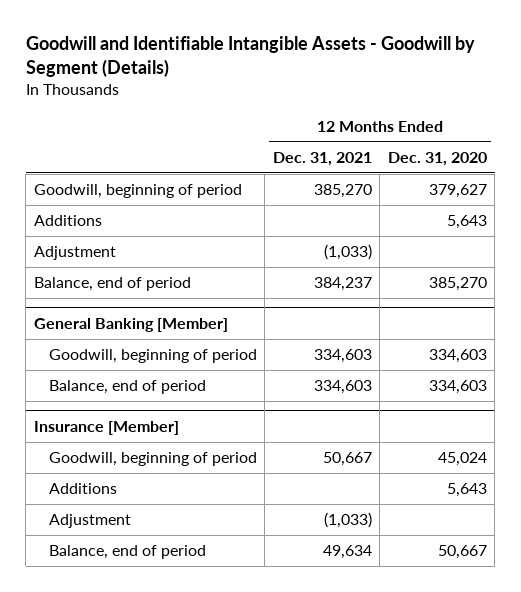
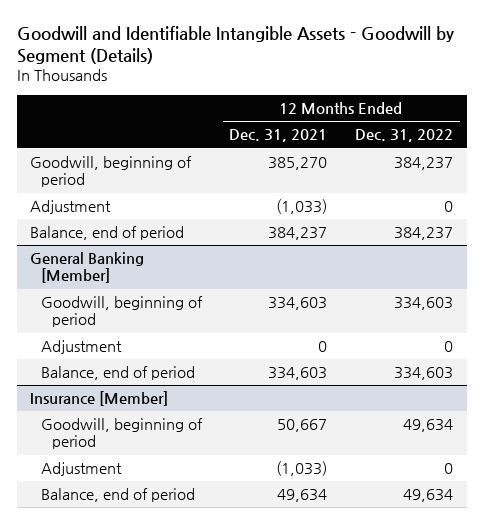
[387,151,487,166] Dec. 31, 2020 -> none
none -> [354,129,453,143] Dec. 31, 2022
[33,215,102,227] Additions -> none
none -> [40,340,122,355] Adjustment
[48,483,117,495] Additions -> none

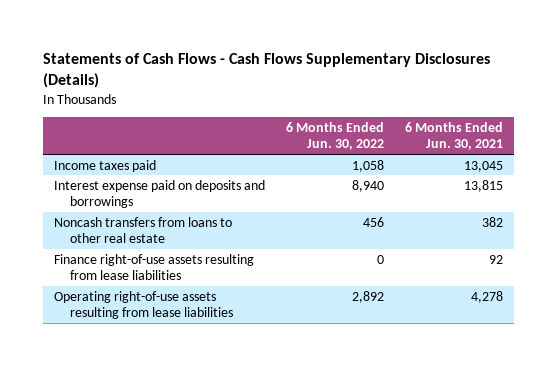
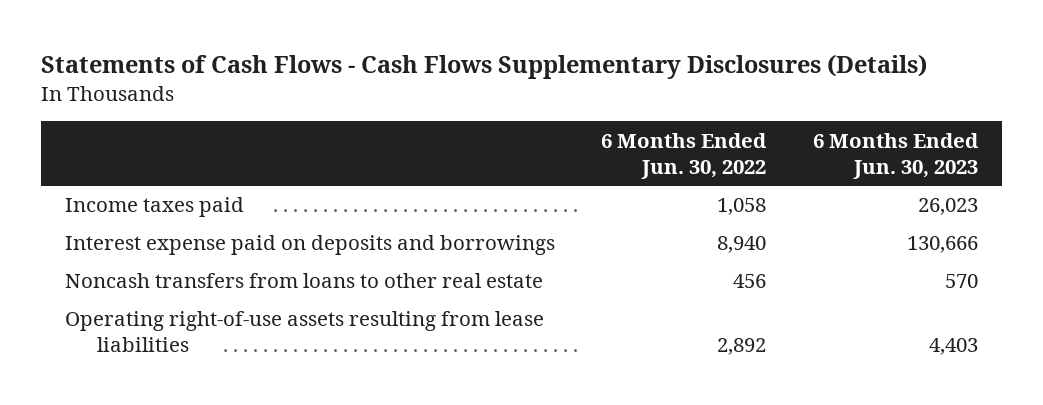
[404,121,503,151] 6 Months Ended Jun. 30, 2021 -> none
none -> [813,132,980,179] 6 Months Ended Jun. 30, 2023
[53,253,254,281] Finance right-of-use assets resulting from lease liabilities -> none

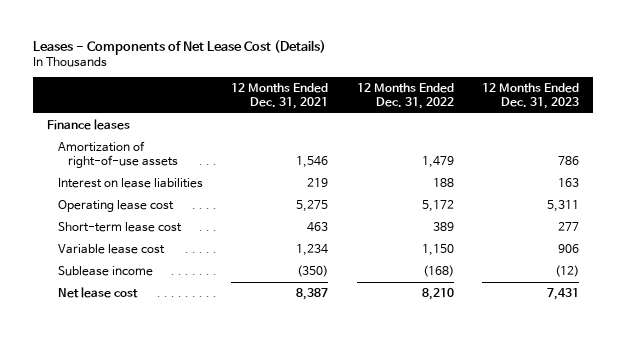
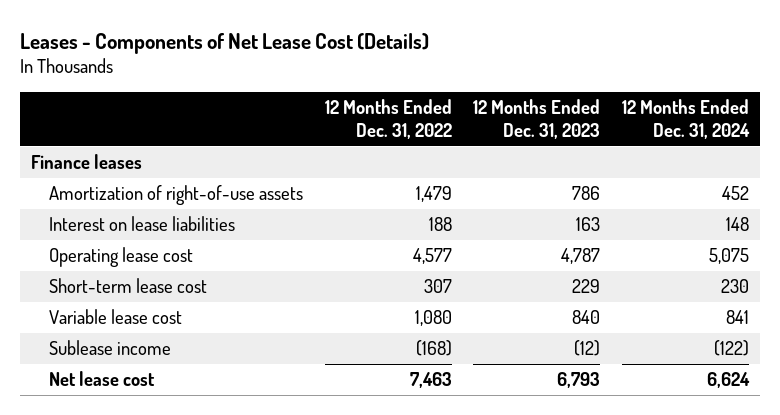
[231,83,329,109] 12 Months Ended Dec. 31, 2021 -> none
none -> [622,98,751,140] 12 Months Ended Dec. 31, 2024
[421,200,454,213] 5,172 -> [412,248,452,265] 4,577
[547,200,580,213] 5,311 -> [561,248,601,265] 4,787
[432,222,454,232] 389 -> [423,279,452,294] 307
[558,222,580,232] 277 -> [572,279,601,294] 229
[421,244,454,257] 1,150 -> [414,310,452,327] 1,080
[558,244,580,254] 906 -> [572,310,601,325] 840
[421,288,454,301] 8,210 -> [409,372,452,389] 7,463
[547,288,580,301] 7,431 -> [557,372,601,389] 6,793

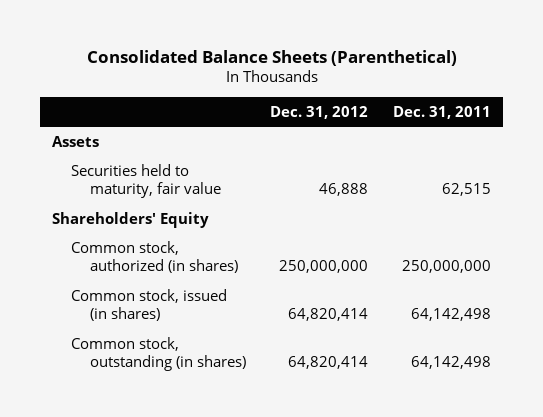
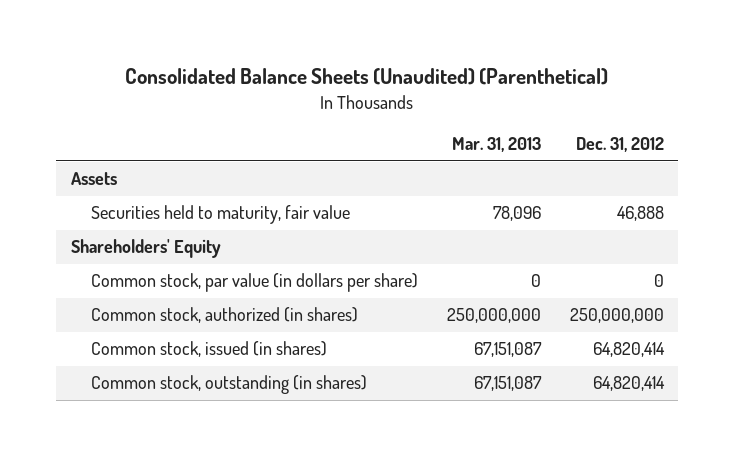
[86,49,457,66] Consolidated Balance Sheets (Parenthetical) -> [125,68,609,86] Consolidated Balance Sheets (Unaudited) (Parenthetical)
[392,105,491,119] Dec. 31, 2011 -> none
none -> [452,137,542,153] Mar. 31, 2013
none -> [91,273,419,293] Common stock, par value (in dollars per share)

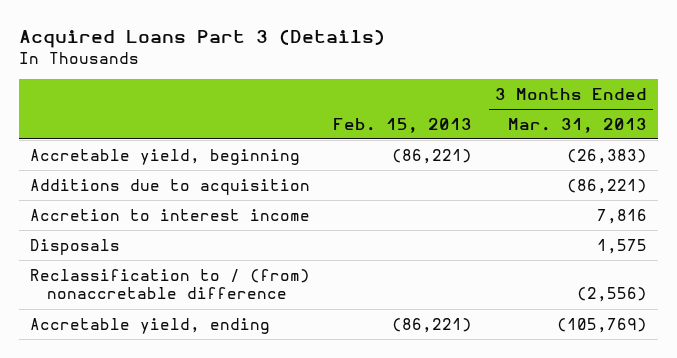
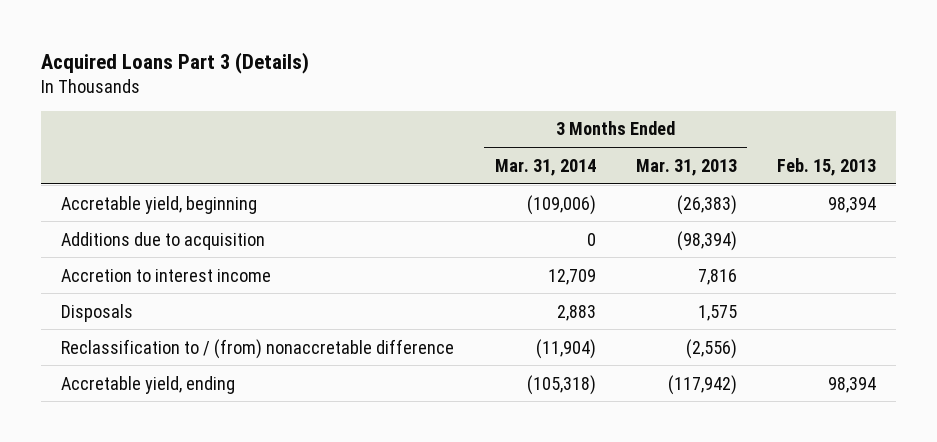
none -> [494,158,596,176] Mar. 31, 2014
[392,148,473,164] (86,221) -> [828,196,877,213] 98,394
[566,178,647,194] (86,221) -> [676,230,737,251] (98,394)
[392,317,473,333] (86,221) -> [828,376,877,393] 98,394
[556,317,647,333] (105,769) -> [667,374,737,395] (117,942)

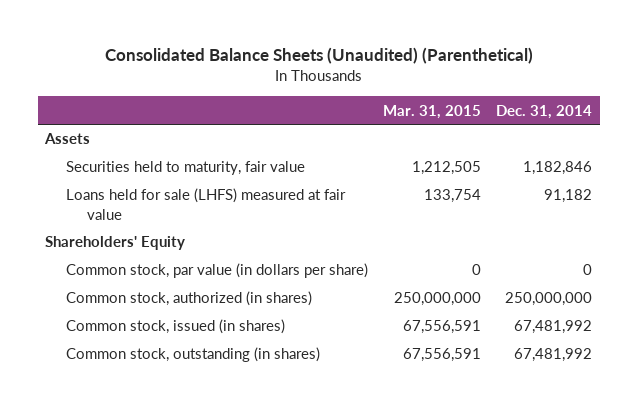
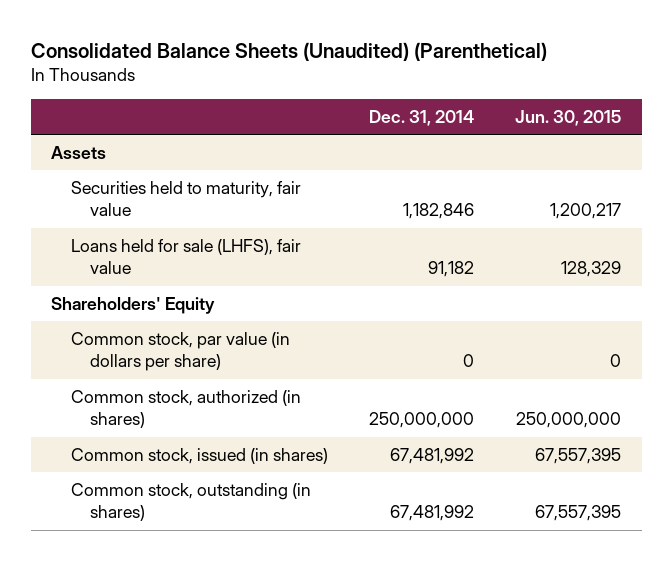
[383,104,482,119] Mar. 31, 2015 -> none
none -> [514,109,621,126] Jun. 30, 2015
[66,188,347,220] Loans held for sale (LHFS) measured at fair value -> [70,239,301,275] Loans held for sale (LHFS), fair value

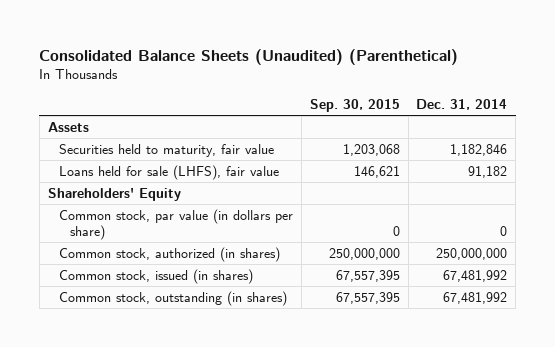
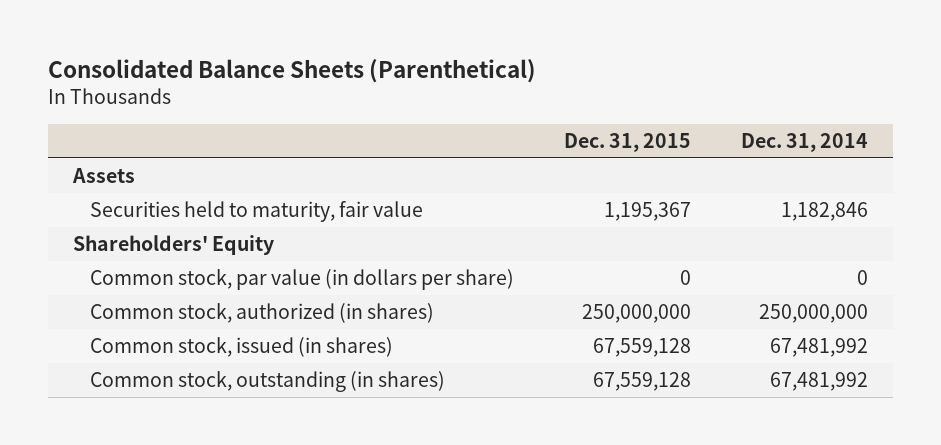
[39,48,459,65] Consolidated Balance Sheets (Unaudited) (Parenthetical) -> [47,59,536,84] Consolidated Balance Sheets (Parenthetical)
[309,99,400,113] Sep. 30, 2015 -> none
none -> [564,132,692,152] Dec. 31, 2015
[58,164,279,180] Loans held for sale (LHFS), fair value -> none

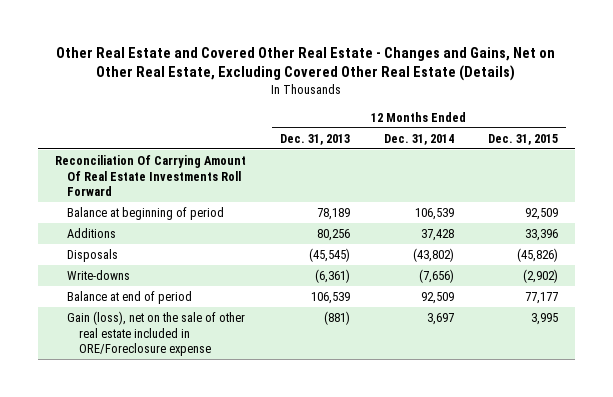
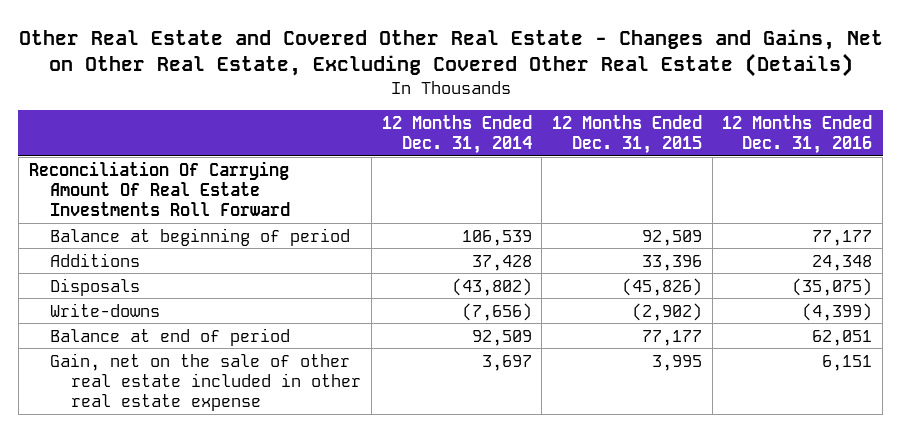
[279,133,350,145] Dec. 31, 2013 -> none
none -> [722,115,873,155] 12 Months Ended Dec. 31, 2016
[67,310,246,357] Gain (loss), net on the sale of other real estate included in ORE/Foreclosure expense -> [49,352,362,411] Gain, net on the sale of other real estate included in other real estate expense

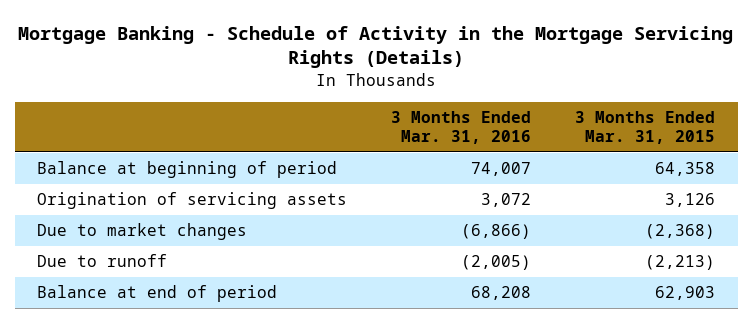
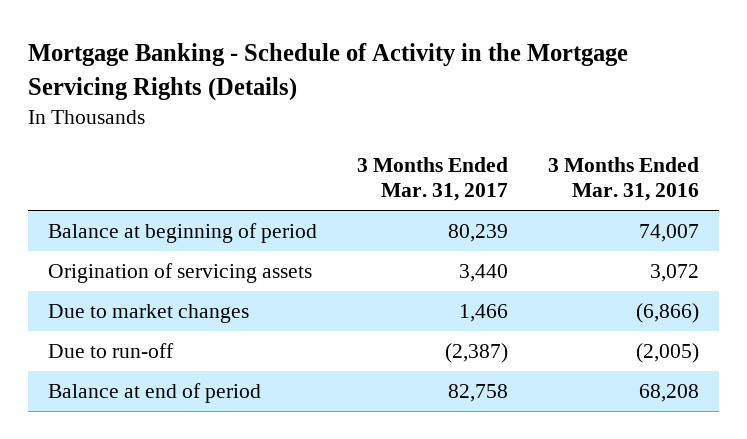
[575,110,716,145] 3 Months Ended Mar. 31, 2015 -> none
none -> [357,157,509,201] 3 Months Ended Mar. 31, 2017
[37,254,168,268] Due to runoff -> [47,343,174,359] Due to run-off

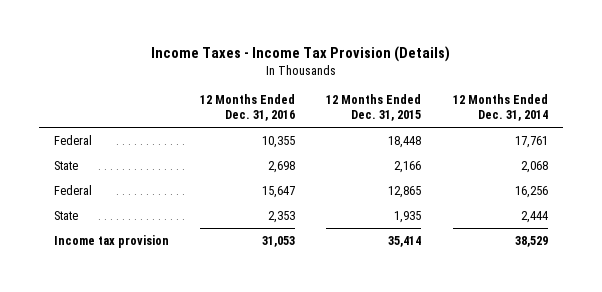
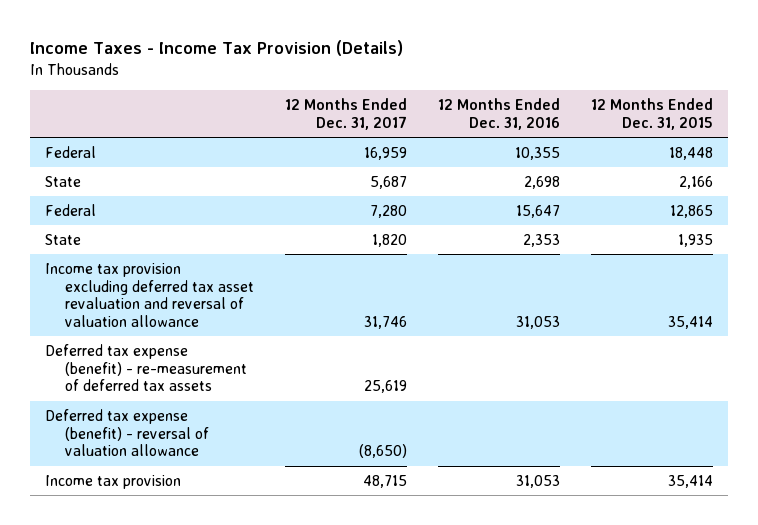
[452,94,548,122] 12 Months Ended Dec. 31, 2014 -> none
none -> [284,97,407,130] 12 Months Ended Dec. 31, 2017
none -> [45,262,255,327] Income tax provision excluding deferred tax asset revaluation and reversal of valuation allowance
none -> [45,343,248,392] Deferred tax expense (benefit) - re-measurement of deferred tax assets
none -> [45,408,210,457] Deferred tax expense (benefit) - reversal of valuation allowance

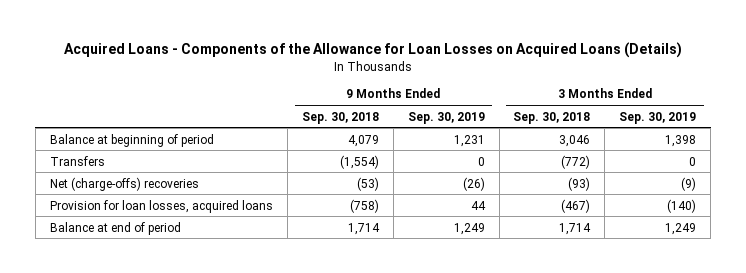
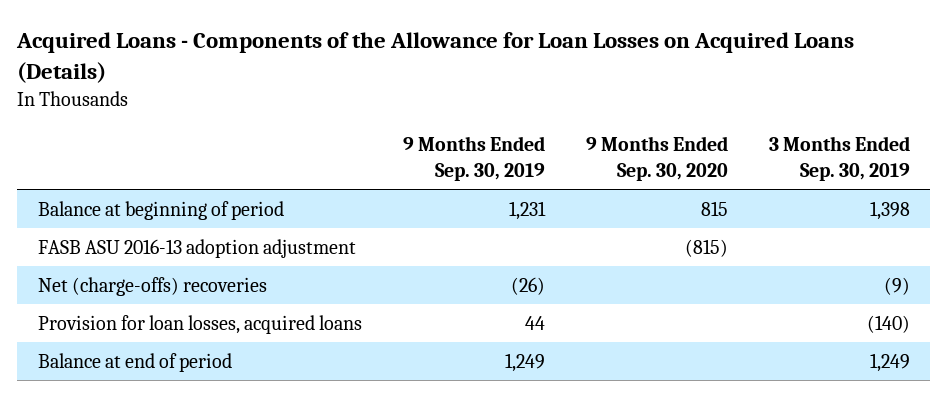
[301,111,379,124] Sep. 30, 2018 -> none
[513,111,591,124] Sep. 30, 2018 -> none
none -> [585,136,728,181] 9 Months Ended Sep. 30, 2020
[49,155,105,166] Transfers -> none
none -> [37,239,356,259] FASB ASU 2016-13 adoption adjustment

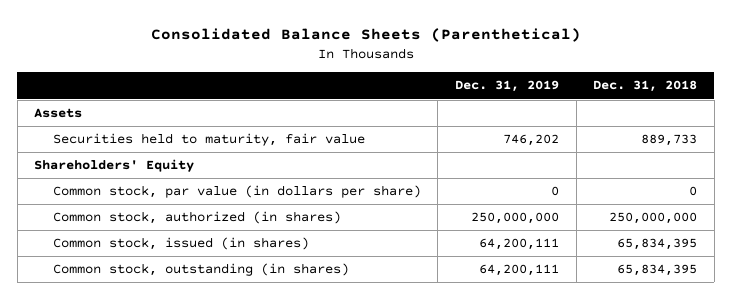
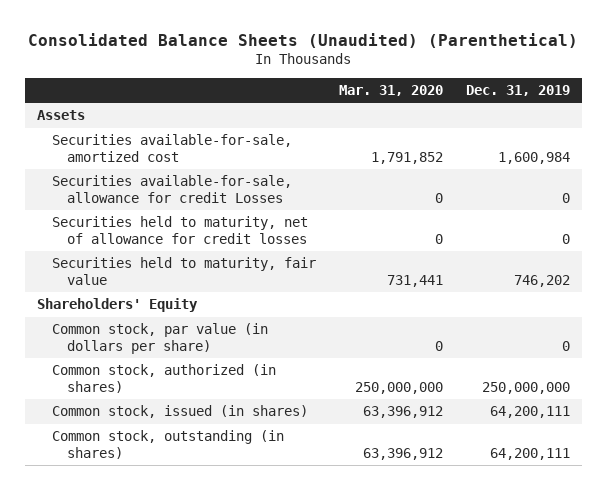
[150,27,581,42] Consolidated Balance Sheets (Parenthetical) -> [28,32,579,48] Consolidated Balance Sheets (Unaudited) (Parenthetical)
[593,80,698,93] Dec. 31, 2018 -> none
none -> [338,84,443,96] Mar. 31, 2020
none -> [51,134,292,162] Securities available-for-sale, amortized cost
none -> [51,175,292,203] Securities available-for-sale, allowance for credit Losses
none -> [51,216,308,244] Securities held to maturity, net of allowance for credit losses

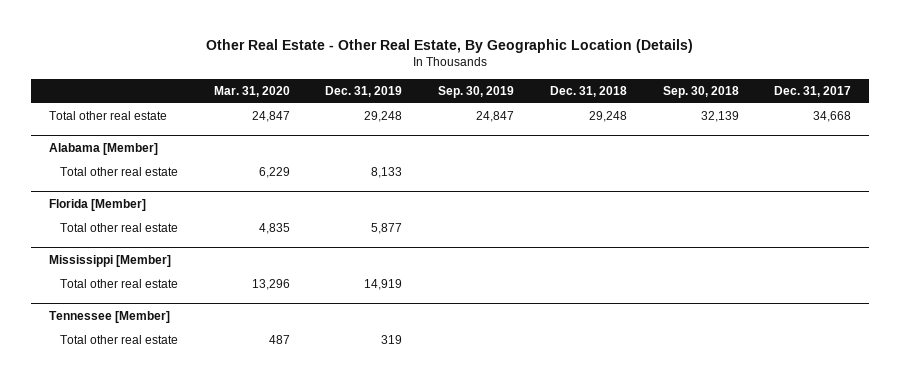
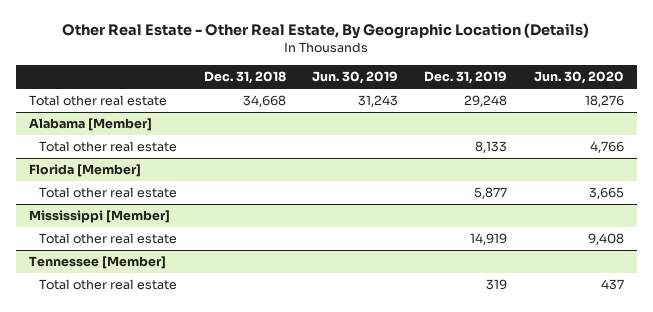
[213,85,290,97] Mar. 31, 2020 -> none
[438,85,515,98] Sep. 30, 2019 -> none
[662,85,739,98] Sep. 30, 2018 -> none
[774,85,852,97] Dec. 31, 2017 -> none
none -> [311,71,398,85] Jun. 30, 2019
none -> [533,71,624,85] Jun. 30, 2020
[588,111,627,123] 29,248 -> [242,95,286,108] 34,668

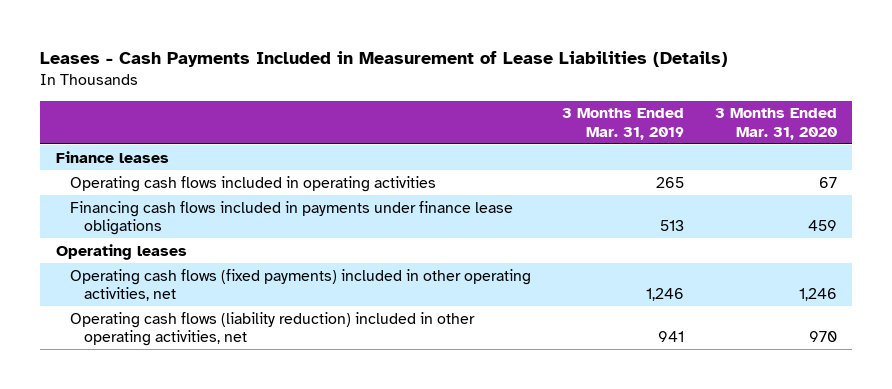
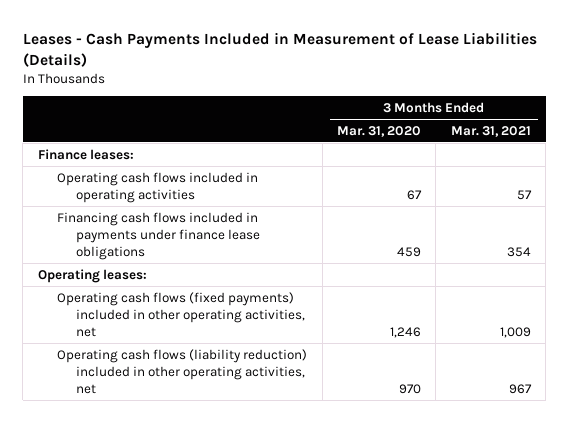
[561,108,684,140] 3 Months Ended Mar. 31, 2019 -> none
none -> [450,125,531,137] Mar. 31, 2021
[55,150,169,163] Finance leases -> [37,148,134,160] Finance leases:
[55,243,187,260] Operating leases -> [37,268,147,283] Operating leases:

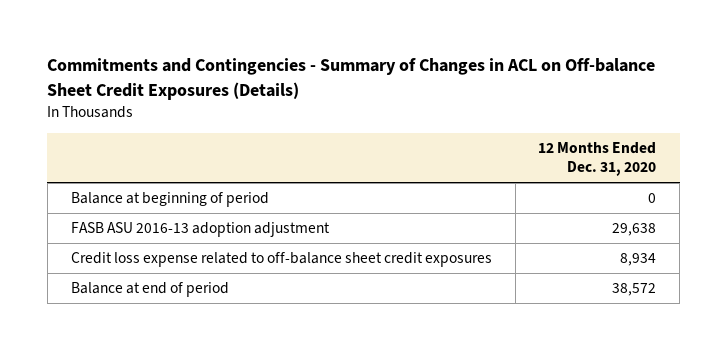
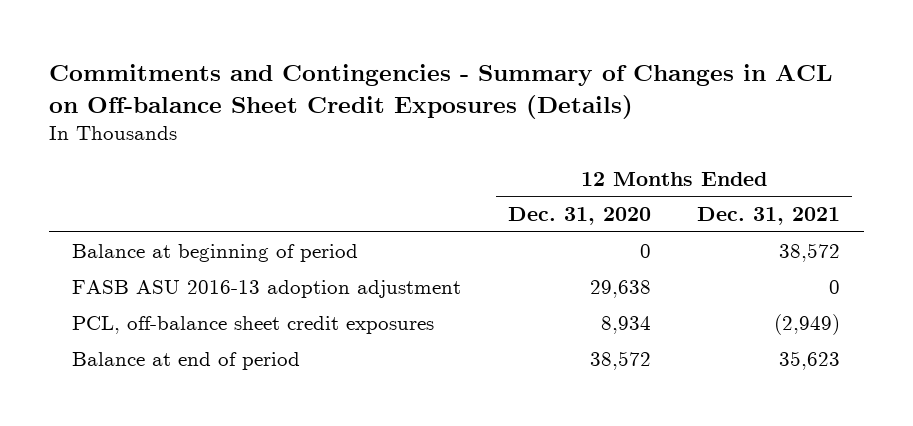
none -> [697,207,841,226] Dec. 31, 2021
[70,252,492,268] Credit loss expense related to off-balance sheet credit exposures -> [72,315,435,334] PCL, off-balance sheet credit exposures

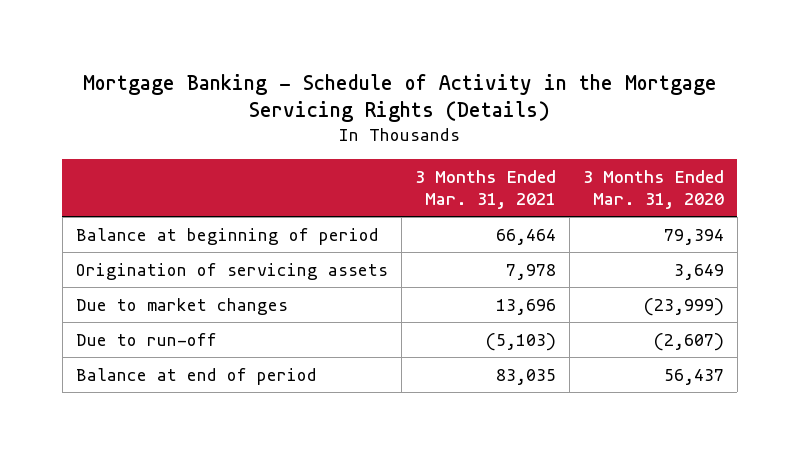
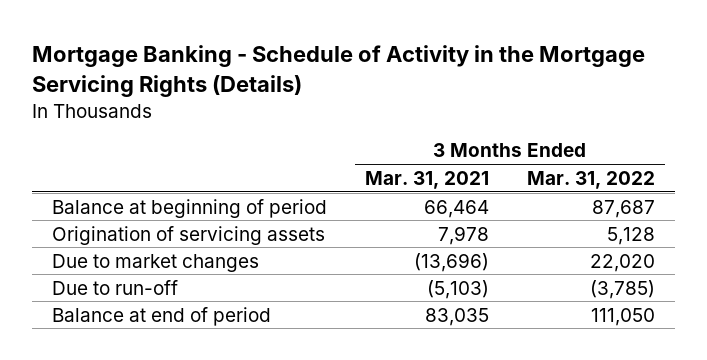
[582,169,724,210] 3 Months Ended Mar. 31, 2020 -> none
none -> [527,170,656,189] Mar. 31, 2022
[495,298,556,315] 13,696 -> [413,252,489,272] (13,696)

